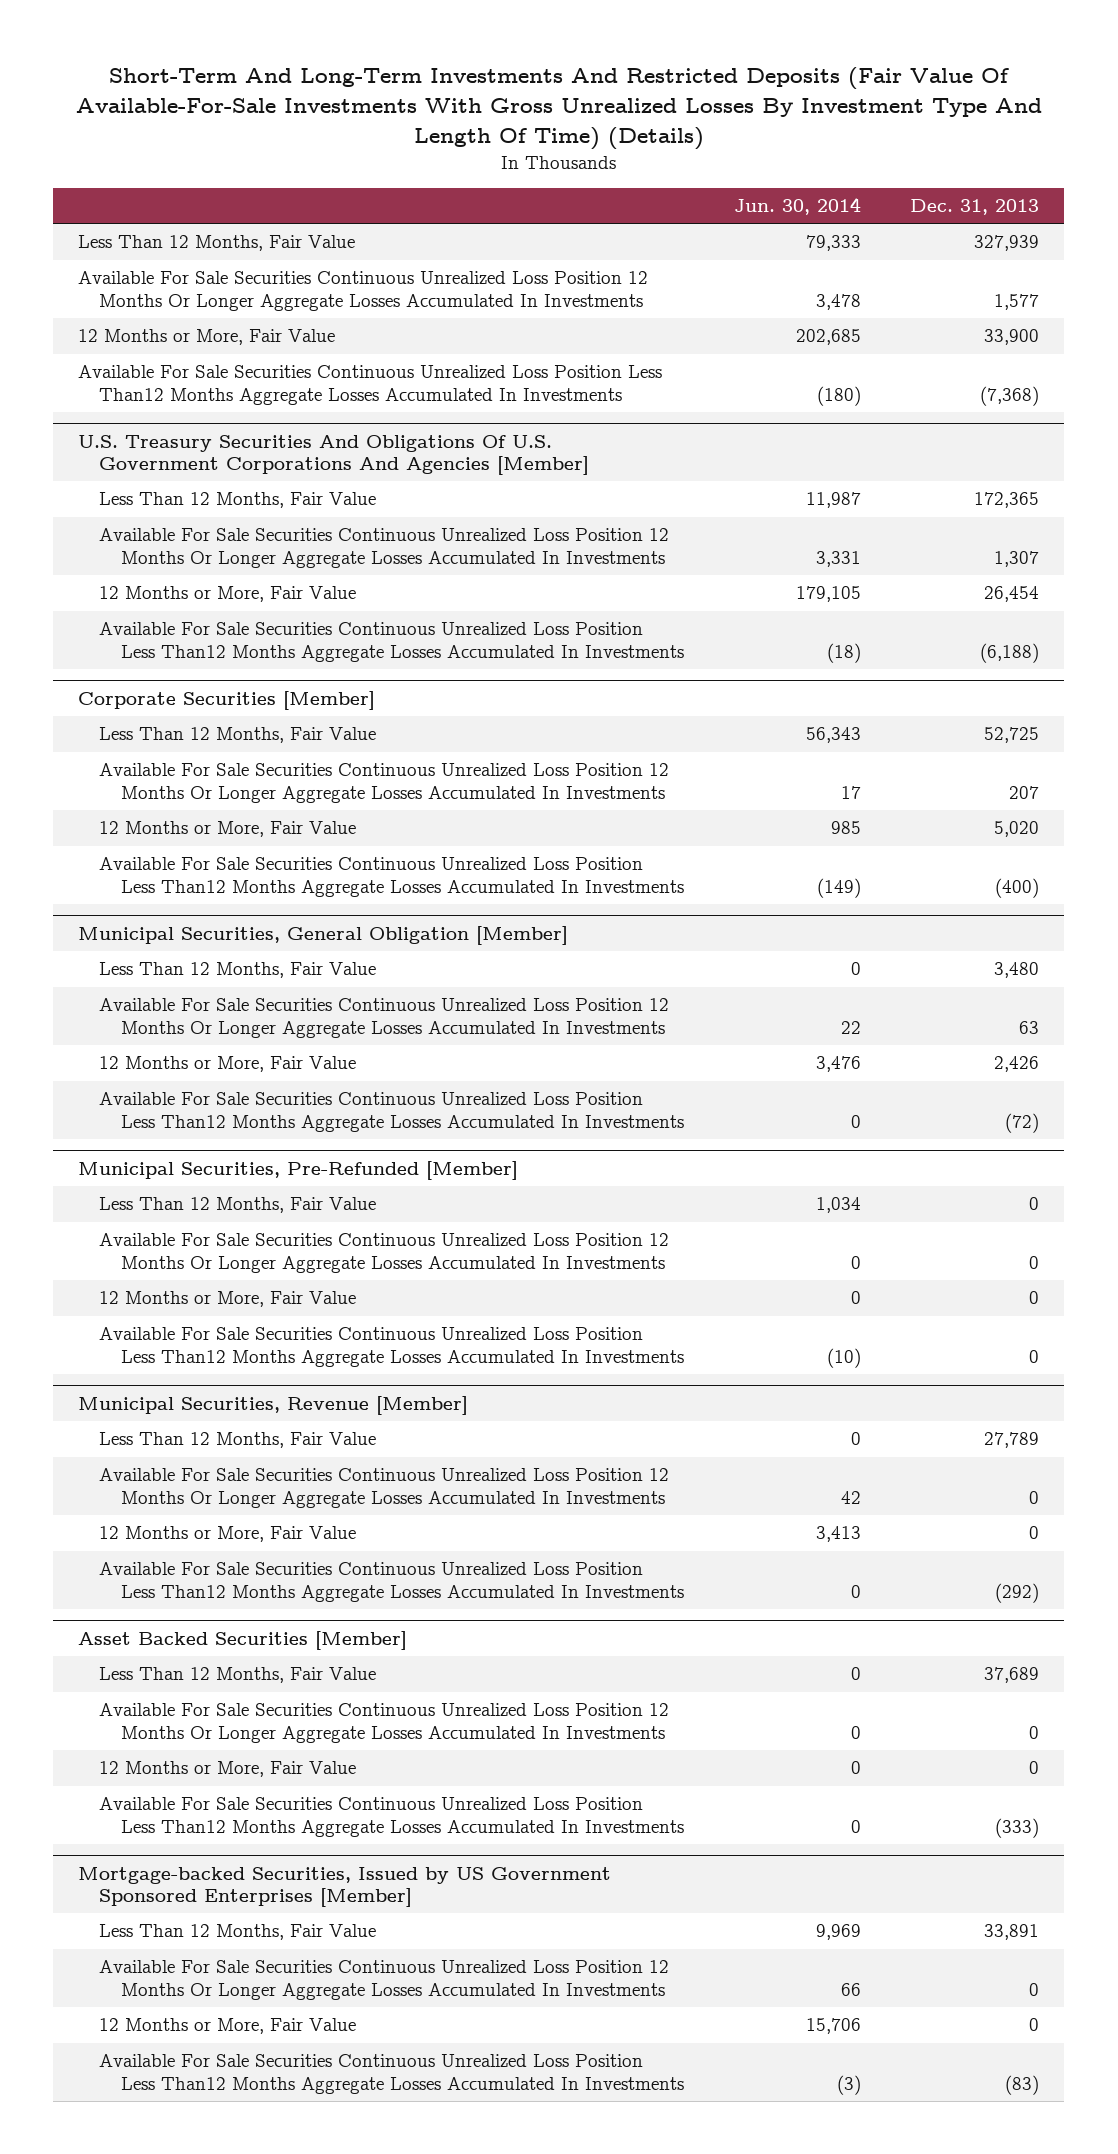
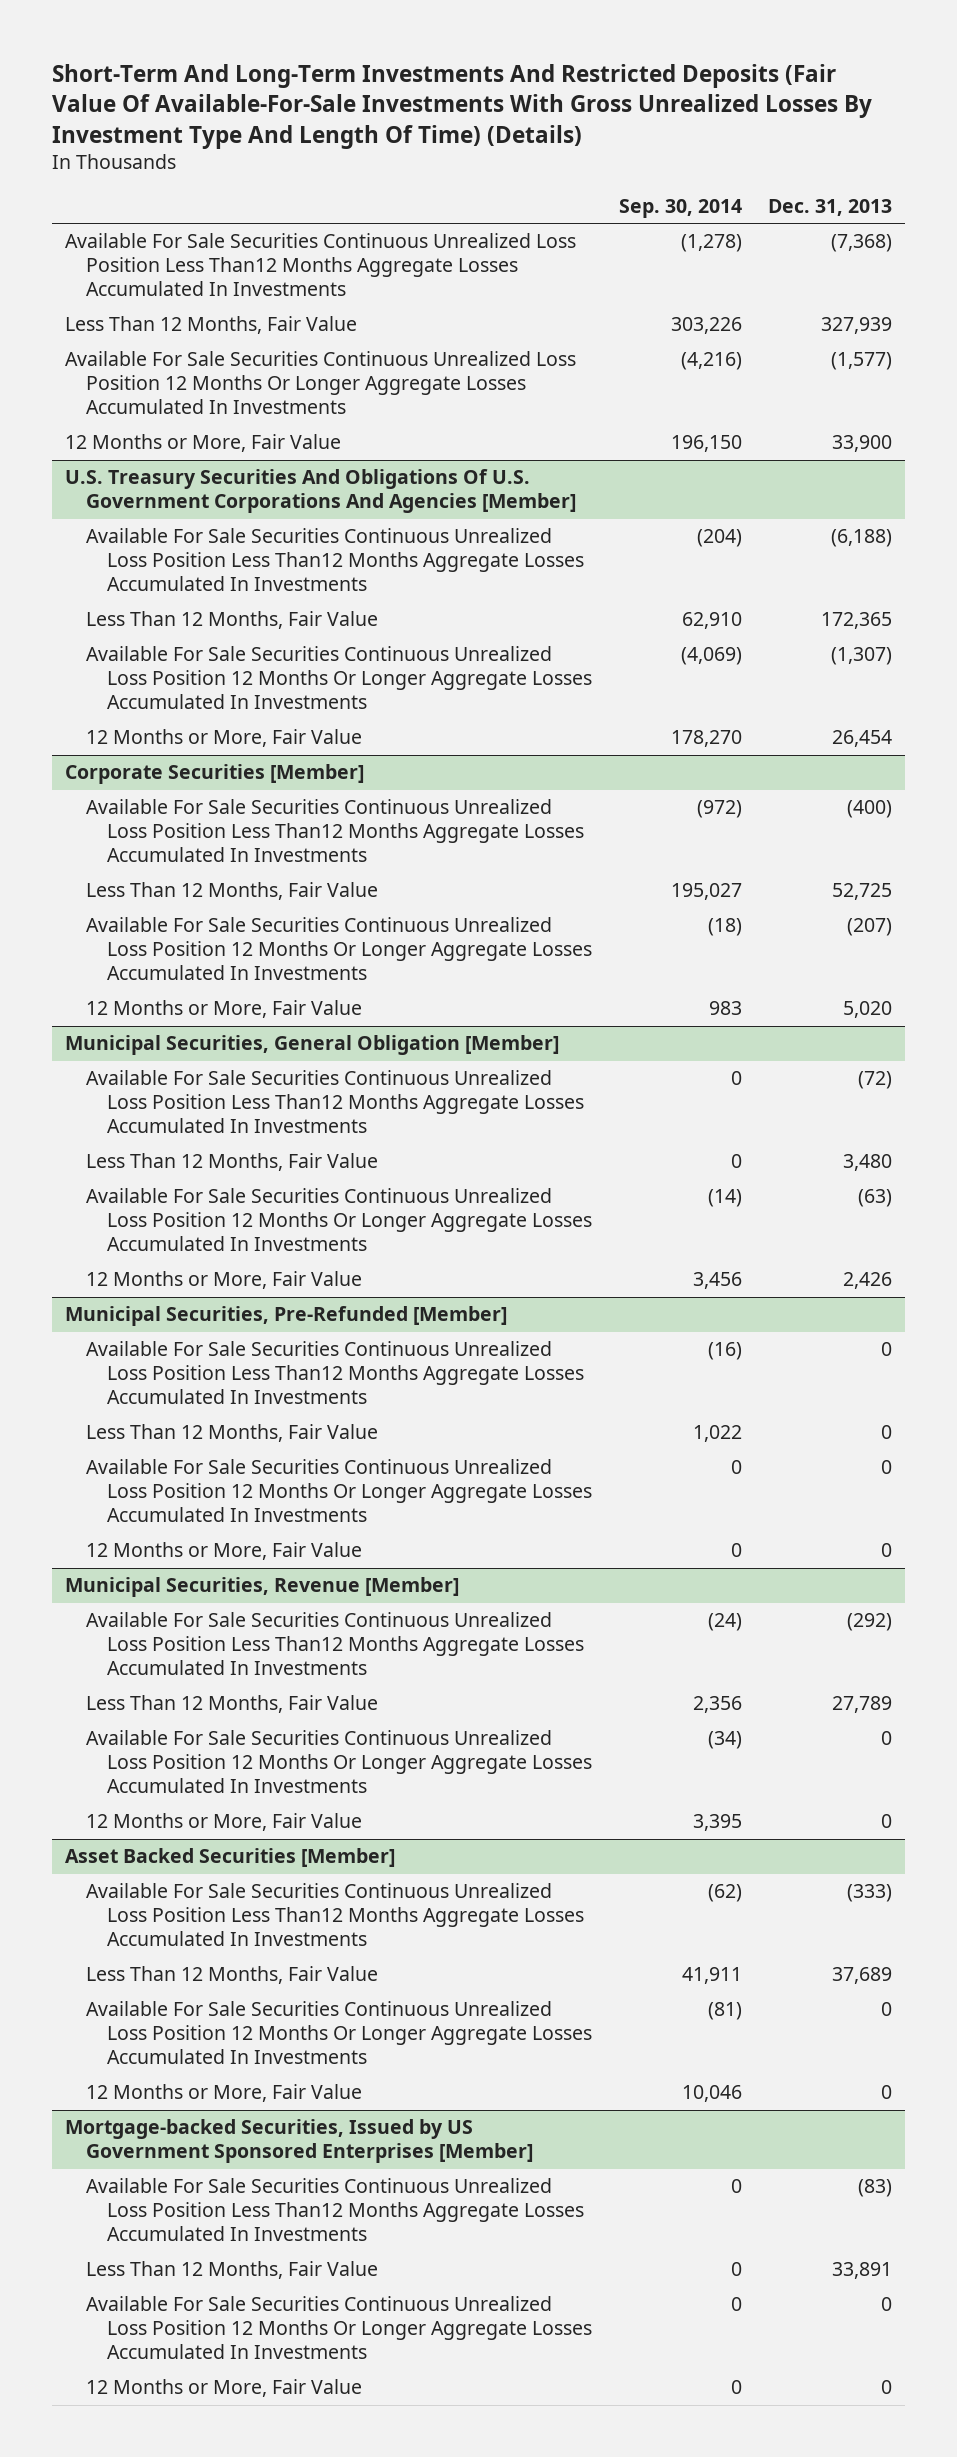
[733,197,861,216] Jun. 30, 2014 -> none
none -> [618,198,742,218] Sep. 30, 2014
[78,365,663,405] Available For Sale Securities Continuous Unrealized Loss Position Less Than12 Months Aggregate Losses Accumulated In Investments -> [65,233,577,297] Available For Sale Securities Continuous Unrealized Loss Position Less Than12 Months Aggregate Losses Accumulated In Investments
[994,293,1040,310] 1,577 -> [831,352,893,371] (1,577)
[99,622,684,662] Available For Sale Securities Continuous Unrealized Loss Position Less Than12 Months Aggregate Losses Accumulated In Investments -> [86,528,585,592] Available For Sale Securities Continuous Unrealized Loss Position Less Than12 Months Aggregate Losses Accumulated In Investments
[994,550,1040,567] 1,307 -> [831,647,893,666] (1,307)
[99,857,684,897] Available For Sale Securities Continuous Unrealized Loss Position Less Than12 Months Aggregate Losses Accumulated In Investments -> [86,799,585,863] Available For Sale Securities Continuous Unrealized Loss Position Less Than12 Months Aggregate Losses Accumulated In Investments
[1009,785,1040,799] 207 -> [847,918,893,937] (207)
[99,1092,684,1132] Available For Sale Securities Continuous Unrealized Loss Position Less Than12 Months Aggregate Losses Accumulated In Investments -> [86,1070,585,1134] Available For Sale Securities Continuous Unrealized Loss Position Less Than12 Months Aggregate Losses Accumulated In Investments
[1019,1020,1040,1034] 63 -> [858,1189,893,1208] (63)
[99,1327,684,1367] Available For Sale Securities Continuous Unrealized Loss Position Less Than12 Months Aggregate Losses Accumulated In Investments -> [86,1341,585,1405] Available For Sale Securities Continuous Unrealized Loss Position Less Than12 Months Aggregate Losses Accumulated In Investments
[99,1562,684,1602] Available For Sale Securities Continuous Unrealized Loss Position Less Than12 Months Aggregate Losses Accumulated In Investments -> [86,1612,585,1676] Available For Sale Securities Continuous Unrealized Loss Position Less Than12 Months Aggregate Losses Accumulated In Investments
[99,1797,684,1837] Available For Sale Securities Continuous Unrealized Loss Position Less Than12 Months Aggregate Losses Accumulated In Investments -> [86,1883,585,1947] Available For Sale Securities Continuous Unrealized Loss Position Less Than12 Months Aggregate Losses Accumulated In Investments
[99,2054,684,2094] Available For Sale Securities Continuous Unrealized Loss Position Less Than12 Months Aggregate Losses Accumulated In Investments -> [86,2178,585,2242] Available For Sale Securities Continuous Unrealized Loss Position Less Than12 Months Aggregate Losses Accumulated In Investments

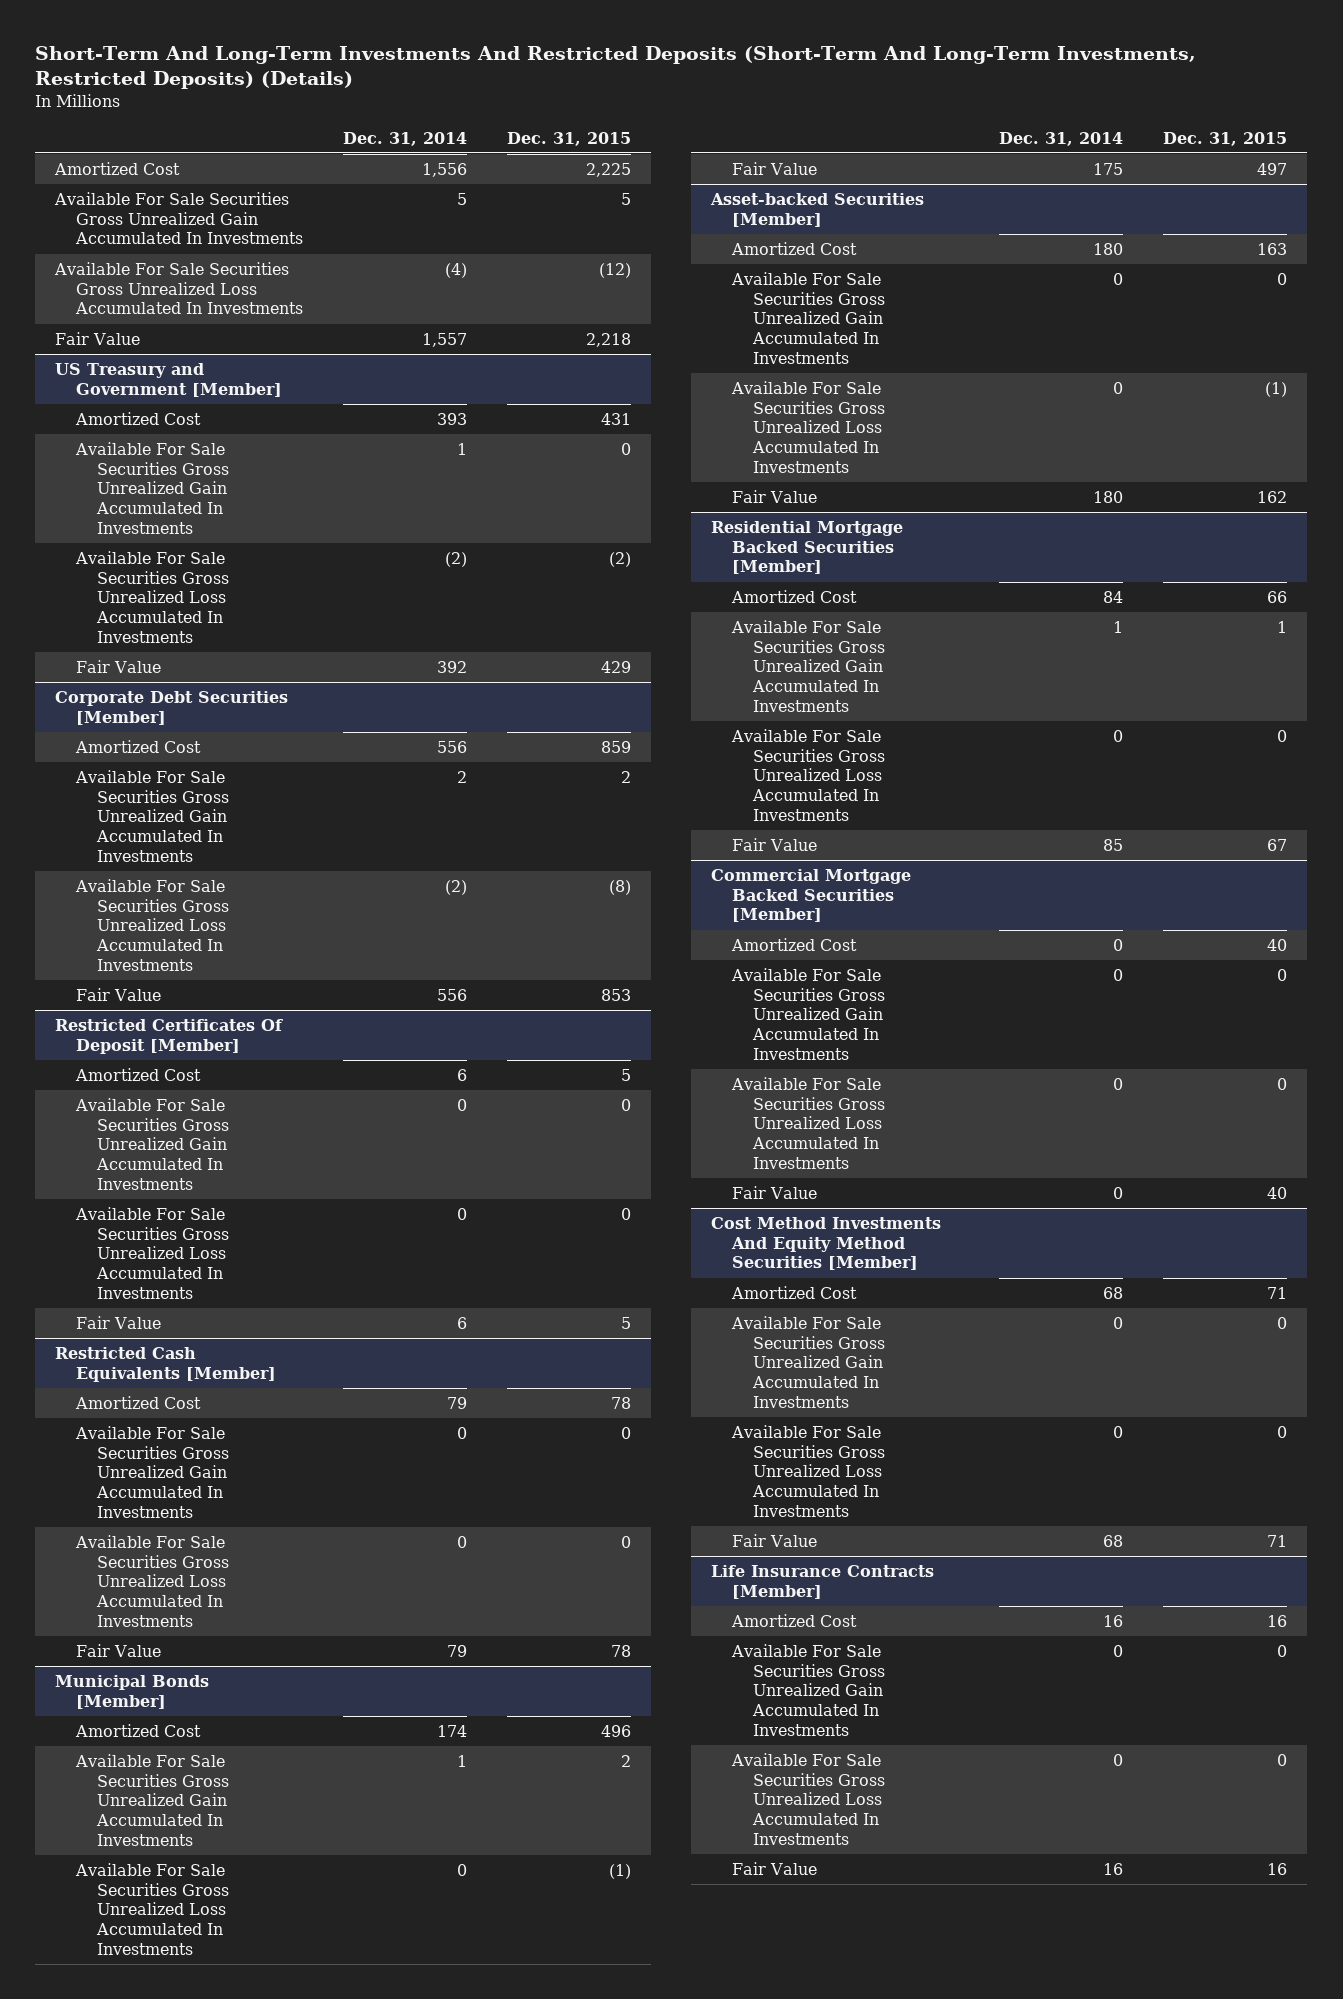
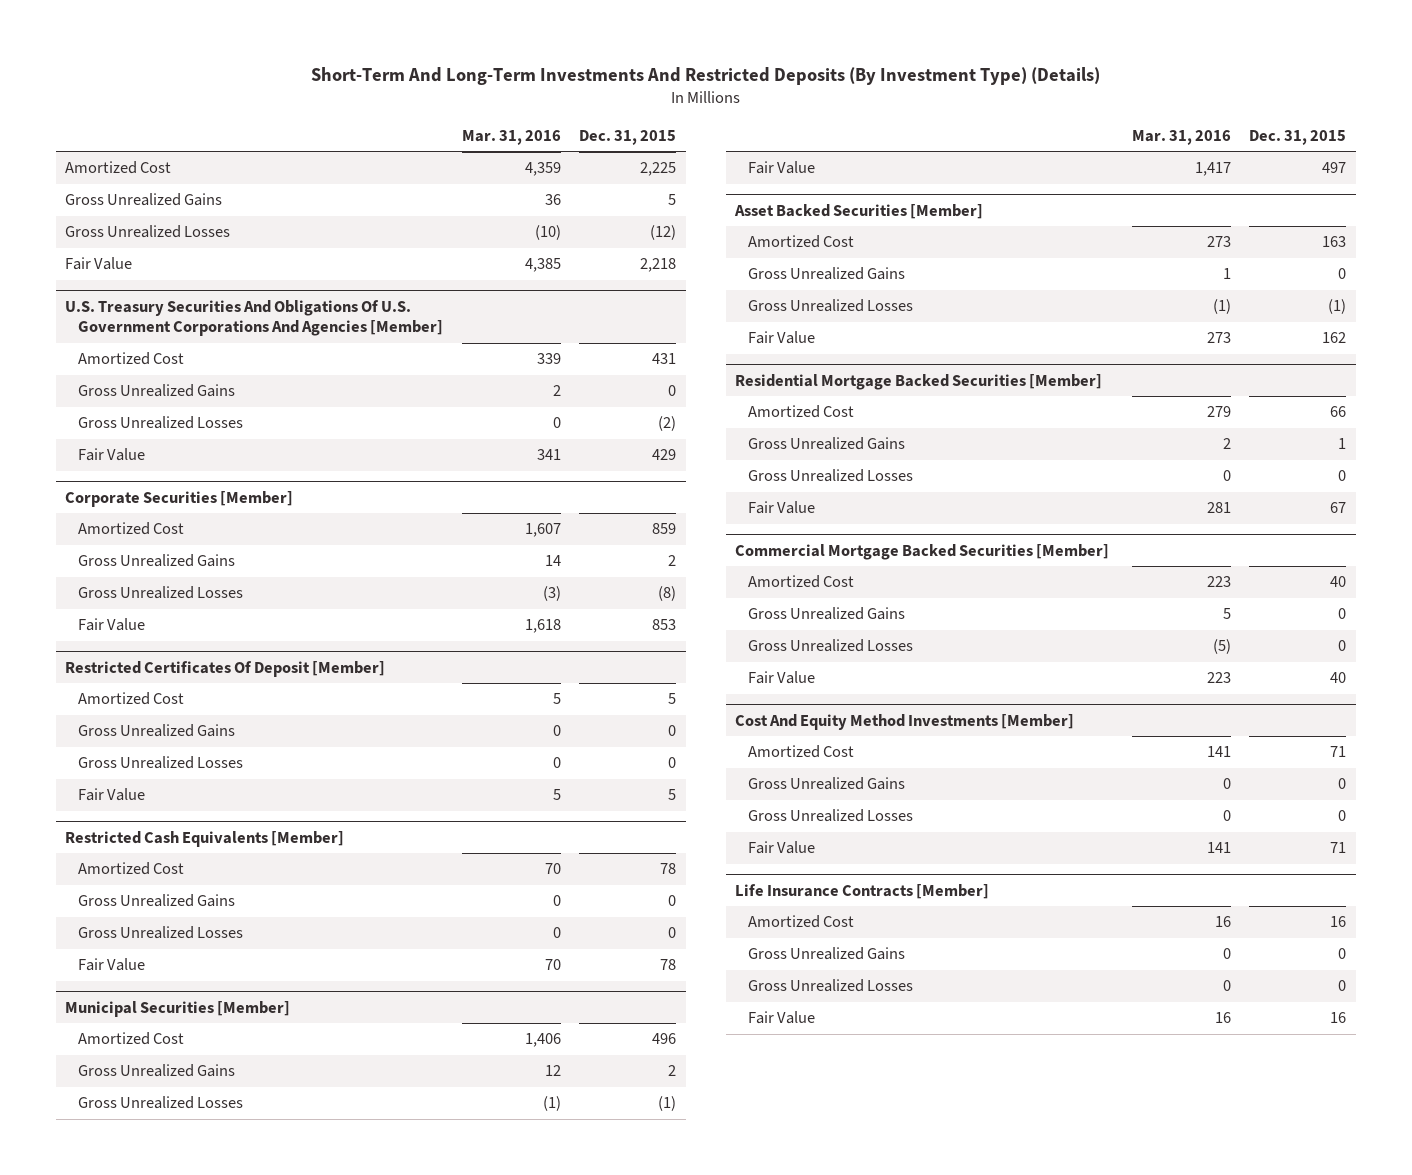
[35,46,1197,90] Short-Term And Long-Term Investments And Restricted Deposits (Short-Term And Long-Term Investments, Restricted Deposits) (Details) -> [310,67,1100,86] Short-Term And Long-Term Investments And Restricted Deposits (By Investment Type) (Details)
[343,131,468,146] Dec. 31, 2014 -> none
none -> [461,129,561,145] Mar. 31, 2016
[54,191,304,245] Available For Sale Securities Gross Unrealized Gain Accumulated In Investments -> [65,193,223,207] Gross Unrealized Gains
[54,261,304,315] Available For Sale Securities Gross Unrealized Loss Accumulated In Investments -> [65,225,231,239] Gross Unrealized Losses
[55,362,283,397] US Treasury and Government [Member] -> [65,299,444,337] U.S. Treasury Securities And Obligations Of U.S. Government Corporations And Agencies [Member]
[75,441,230,535] Available For Sale Securities Gross Unrealized Gain Accumulated In Investments -> [78,384,236,398] Gross Unrealized Gains
[75,550,230,644] Available For Sale Securities Gross Unrealized Loss Accumulated In Investments -> [78,416,244,430] Gross Unrealized Losses
[55,690,289,725] Corporate Debt Securities [Member] -> [65,490,294,507] Corporate Securities [Member]
[75,769,230,863] Available For Sale Securities Gross Unrealized Gain Accumulated In Investments -> [78,554,236,568] Gross Unrealized Gains
[75,878,230,972] Available For Sale Securities Gross Unrealized Loss Accumulated In Investments -> [78,586,244,600] Gross Unrealized Losses
[75,1097,230,1191] Available For Sale Securities Gross Unrealized Gain Accumulated In Investments -> [78,724,236,738] Gross Unrealized Gains
[75,1206,230,1300] Available For Sale Securities Gross Unrealized Loss Accumulated In Investments -> [78,756,244,770] Gross Unrealized Losses
[75,1425,230,1519] Available For Sale Securities Gross Unrealized Gain Accumulated In Investments -> [78,894,236,908] Gross Unrealized Gains
[75,1534,230,1628] Available For Sale Securities Gross Unrealized Loss Accumulated In Investments -> [78,926,244,940] Gross Unrealized Losses
[55,1674,210,1709] Municipal Bonds [Member] -> [65,1000,291,1017] Municipal Securities [Member]
[75,1753,230,1847] Available For Sale Securities Gross Unrealized Gain Accumulated In Investments -> [78,1064,236,1078] Gross Unrealized Gains
[75,1862,230,1956] Available For Sale Securities Gross Unrealized Loss Accumulated In Investments -> [78,1096,244,1110] Gross Unrealized Losses
[710,192,925,227] Asset-backed Securities [Member] -> [734,203,984,219] Asset Backed Securities [Member]
[731,271,886,365] Available For Sale Securities Gross Unrealized Gain Accumulated In Investments -> [748,267,906,281] Gross Unrealized Gains
[731,380,886,474] Available For Sale Securities Gross Unrealized Loss Accumulated In Investments -> [748,299,914,313] Gross Unrealized Losses
[731,619,886,713] Available For Sale Securities Gross Unrealized Gain Accumulated In Investments -> [748,437,906,451] Gross Unrealized Gains
[731,728,886,822] Available For Sale Securities Gross Unrealized Loss Accumulated In Investments -> [748,469,914,483] Gross Unrealized Losses
[731,967,886,1061] Available For Sale Securities Gross Unrealized Gain Accumulated In Investments -> [748,607,906,621] Gross Unrealized Gains
[731,1076,886,1170] Available For Sale Securities Gross Unrealized Loss Accumulated In Investments -> [748,639,914,653] Gross Unrealized Losses
[711,1216,942,1271] Cost Method Investments And Equity Method Securities [Member] -> [735,713,1075,730] Cost And Equity Method Investments [Member]
[731,1315,886,1409] Available For Sale Securities Gross Unrealized Gain Accumulated In Investments -> [748,777,906,791] Gross Unrealized Gains
[731,1424,886,1518] Available For Sale Securities Gross Unrealized Loss Accumulated In Investments -> [748,809,914,823] Gross Unrealized Losses
[731,1643,886,1737] Available For Sale Securities Gross Unrealized Gain Accumulated In Investments -> [748,947,906,961] Gross Unrealized Gains
[731,1752,886,1846] Available For Sale Securities Gross Unrealized Loss Accumulated In Investments -> [748,979,914,993] Gross Unrealized Losses

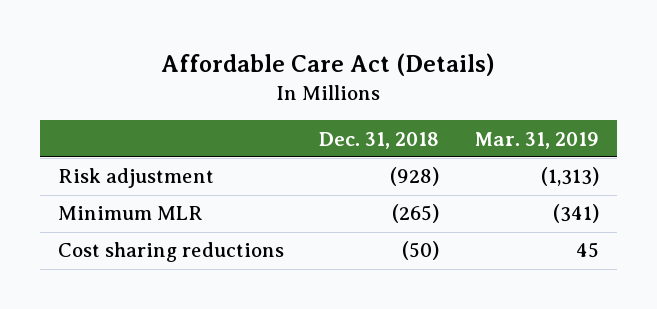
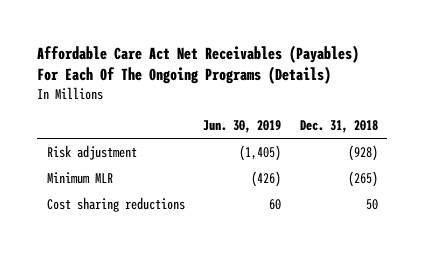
[161,52,496,76] Affordable Care Act (Details) -> [37,44,360,85] Affordable Care Act Net Receivables (Payables) For Each Of The Ongoing Programs (Details)
[475,131,600,149] Mar. 31, 2019 -> none
none -> [203,120,282,134] Jun. 30, 2019
[402,241,440,261] (50) -> [365,198,378,210] 50

